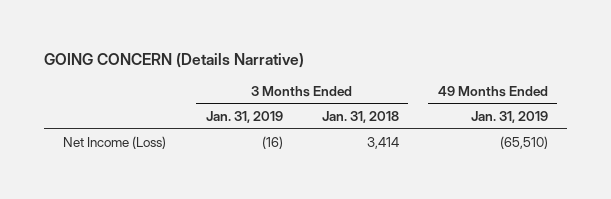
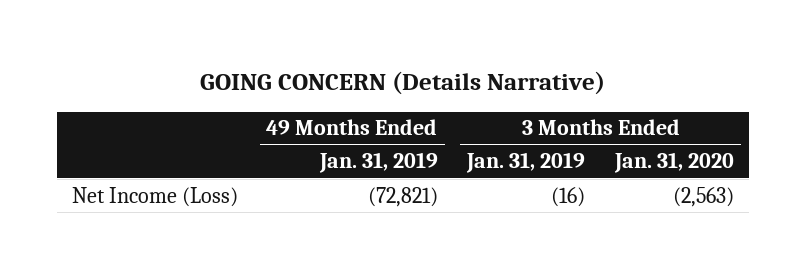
[321,111,399,124] Jan. 31, 2018 -> none
none -> [613,152,734,174] Jan. 31, 2020
[499,136,548,150] (65,510) -> [367,186,438,207] (72,821)

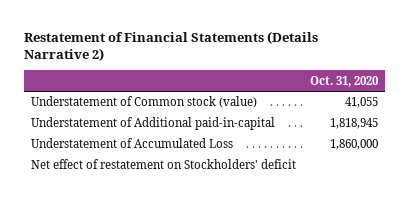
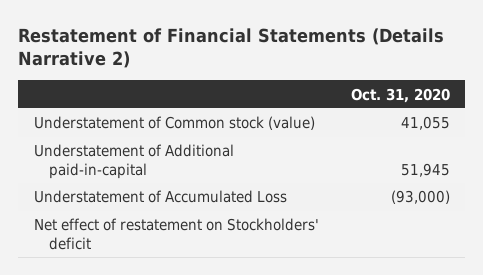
[329,118,378,130] 1,818,945 -> [400,162,450,177] 51,945
[329,139,378,151] 1,860,000 -> [390,190,450,205] (93,000)

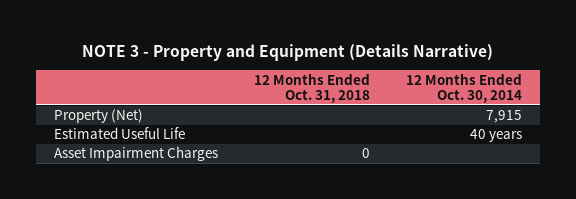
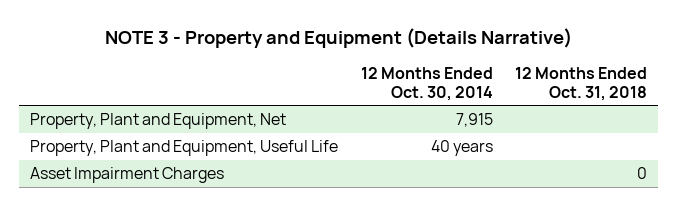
[54,109,144,124] Property (Net) -> [30,113,287,130] Property, Plant and Equipment, Net
[54,127,186,140] Estimated Useful Life -> [30,140,339,157] Property, Plant and Equipment, Useful Life

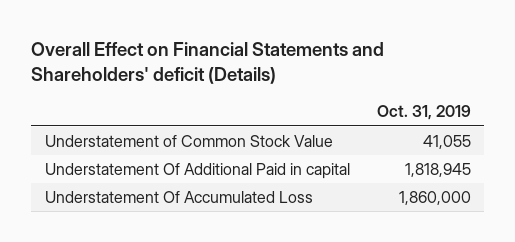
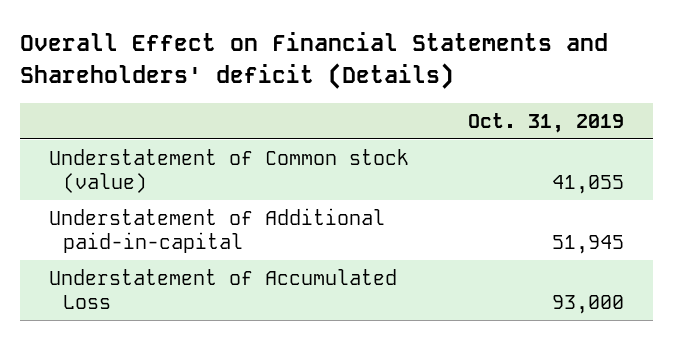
[44,134,333,147] Understatement of Common Stock Value -> [49,148,410,193] Understatement of Common stock (value)
[44,162,350,179] Understatement Of Additional Paid in capital -> [49,207,386,253] Understatement of Additional paid-in-capital
[404,162,471,177] 1,818,945 -> [551,234,624,254] 51,945
[44,190,313,203] Understatement Of Accumulated Loss -> [49,268,398,309] Understatement of Accumulated Loss
[398,190,471,205] 1,860,000 -> [551,294,624,314] 93,000

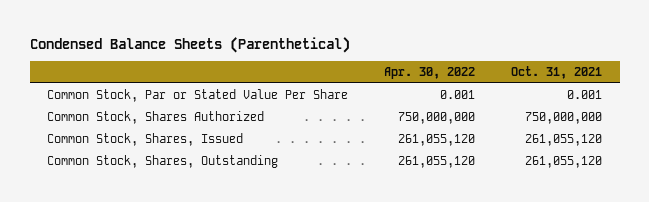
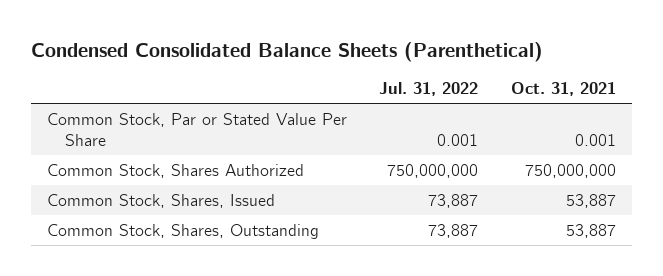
[29,36,350,53] Condensed Balance Sheets (Parenthetical) -> [30,41,543,62] Condensed Consolidated Balance Sheets (Parenthetical)
[384,66,476,79] Apr. 30, 2022 -> none
none -> [379,82,479,97] Jul. 31, 2022
[524,134,602,147] 261,055,120 -> [565,193,616,208] 53,887
[524,156,602,169] 261,055,120 -> [565,223,616,238] 53,887

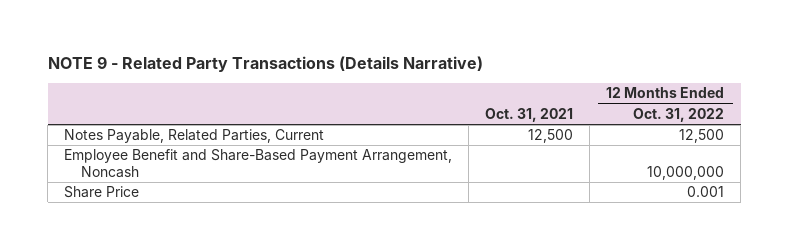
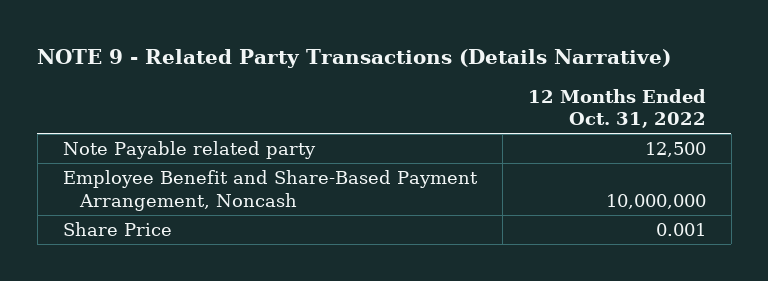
[485,107,574,122] Oct. 31, 2021 -> none
[64,129,325,144] Notes Payable, Related Parties, Current -> [62,140,316,159] Note Payable related party

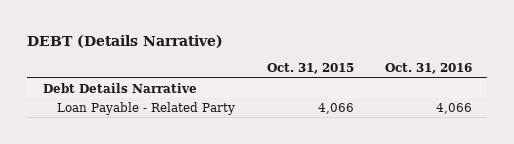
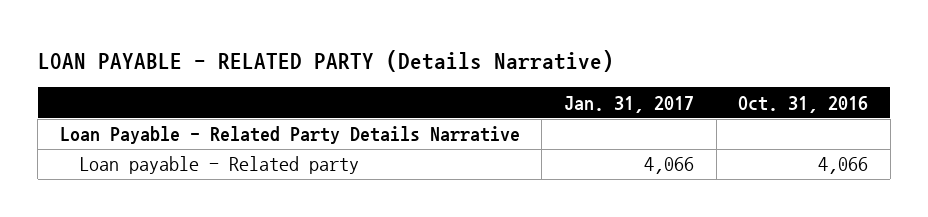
[27,35,224,49] DEBT (Details Narrative) -> [37,49,614,72] LOAN PAYABLE - RELATED PARTY (Details Narrative)
[266,63,354,75] Oct. 31, 2015 -> none
none -> [564,95,695,113] Jan. 31, 2017
[42,83,197,94] Debt Details Narrative -> none
none -> [59,126,520,145] Loan Payable - Related Party Details Narrative
[57,102,236,116] Loan Payable - Related Party -> [78,156,359,175] Loan payable - Related party

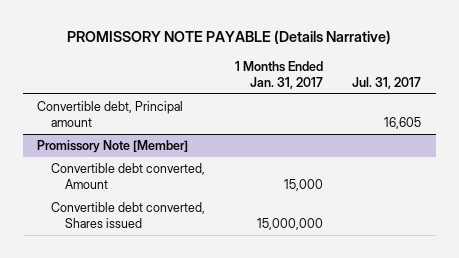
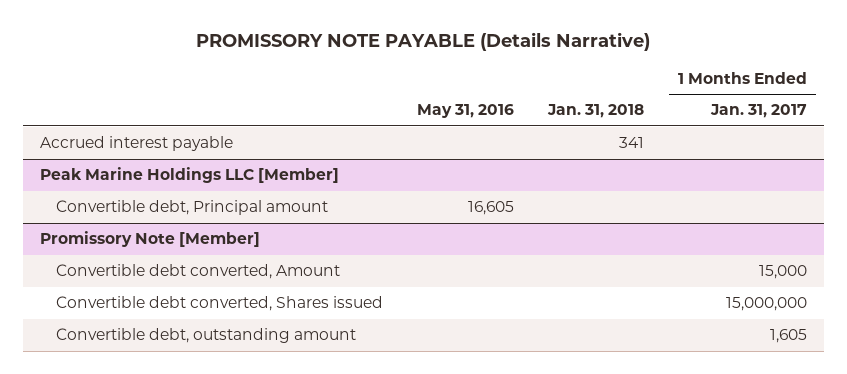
[352,77,422,90] Jul. 31, 2017 -> none
none -> [416,104,514,119] May 31, 2016
none -> [546,104,644,119] Jan. 31, 2018
none -> [39,136,233,152] Accrued interest payable
none -> [39,167,339,184] Peak Marine Holdings LLC [Member]
none -> [55,328,356,344] Convertible debt, outstanding amount

